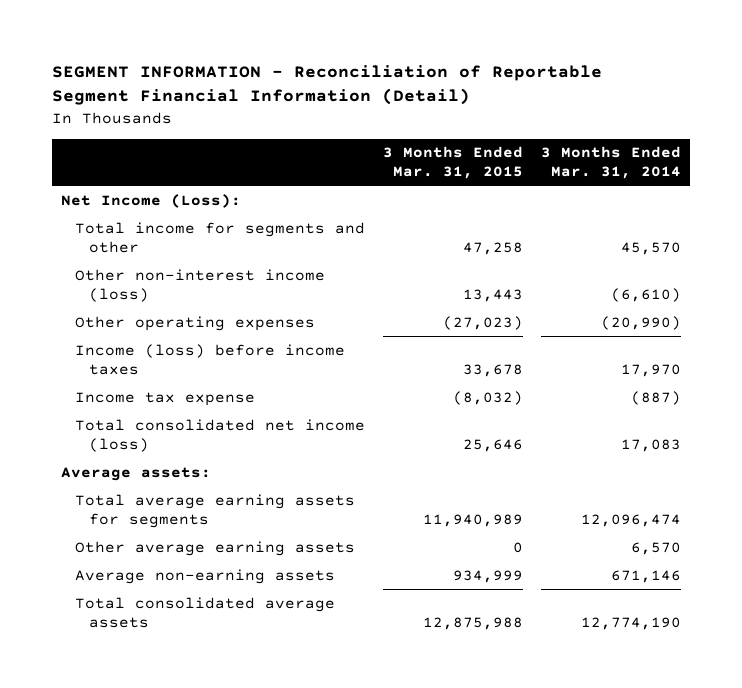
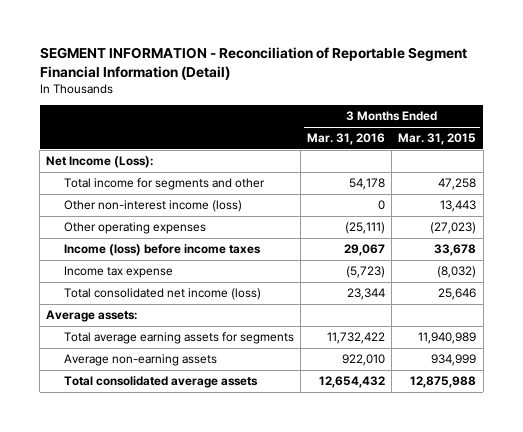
[540,146,681,180] 3 Months Ended Mar. 31, 2014 -> none
none -> [307,133,386,146] Mar. 31, 2016
[75,540,356,556] Other average earning assets -> none

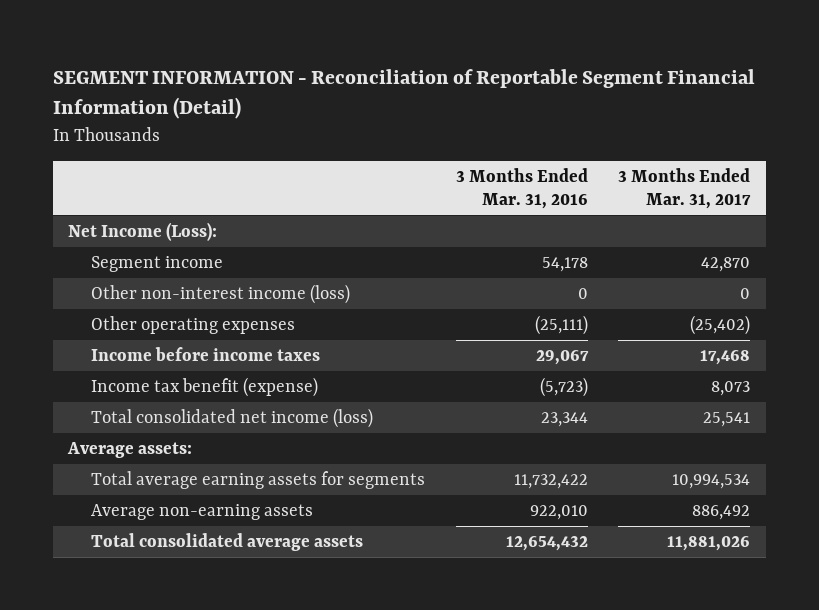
[398,133,477,146] Mar. 31, 2015 -> none
none -> [618,167,752,209] 3 Months Ended Mar. 31, 2017
[63,178,265,191] Total income for segments and other -> [91,255,224,272] Segment income
[63,244,261,257] Income (loss) before income taxes -> [91,346,321,361] Income before income taxes
[63,266,173,279] Income tax expense -> [91,376,319,397] Income tax benefit (expense)

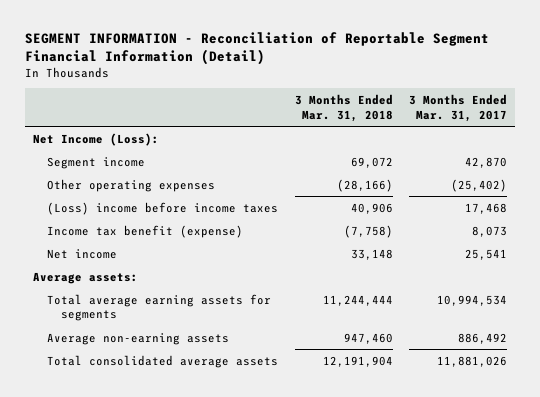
[455,167,588,209] 3 Months Ended Mar. 31, 2016 -> none
none -> [294,94,393,122] 3 Months Ended Mar. 31, 2018
[91,283,351,304] Other non-interest income (loss) -> none
[91,346,321,361] Income before income taxes -> [47,201,279,215] (Loss) income before income taxes
[91,407,374,428] Total consolidated net income (loss) -> [47,248,118,259] Net income

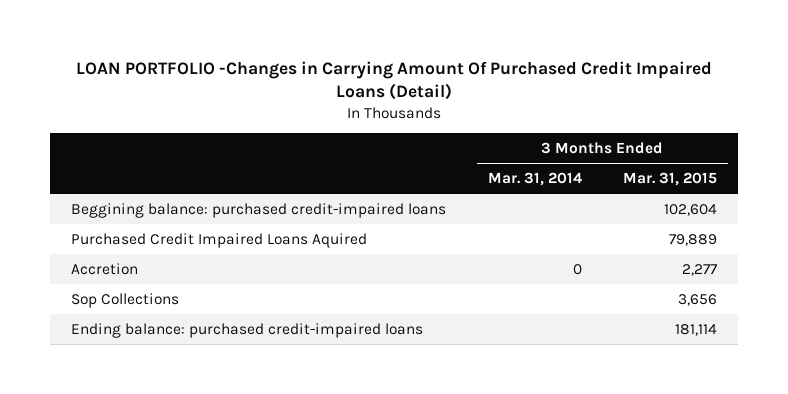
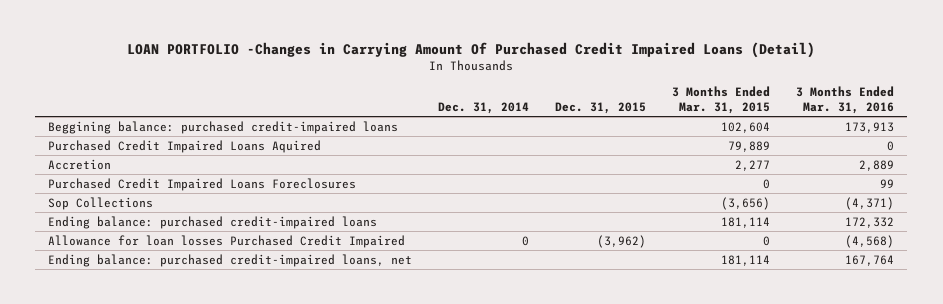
[487,172,582,187] Mar. 31, 2014 -> none
none -> [438,102,530,115] Dec. 31, 2014
none -> [555,102,647,115] Dec. 31, 2015
none -> [796,86,895,115] 3 Months Ended Mar. 31, 2016
none -> [48,177,357,191] Purchased Credit Impaired Loans Foreclosures
[678,293,718,306] 3,656 -> [721,196,771,210] (3,656)
none -> [48,234,406,248] Allowance for loan losses Purchased Credit Impaired
none -> [48,253,413,267] Ending balance: purchased credit-impaired loans, net

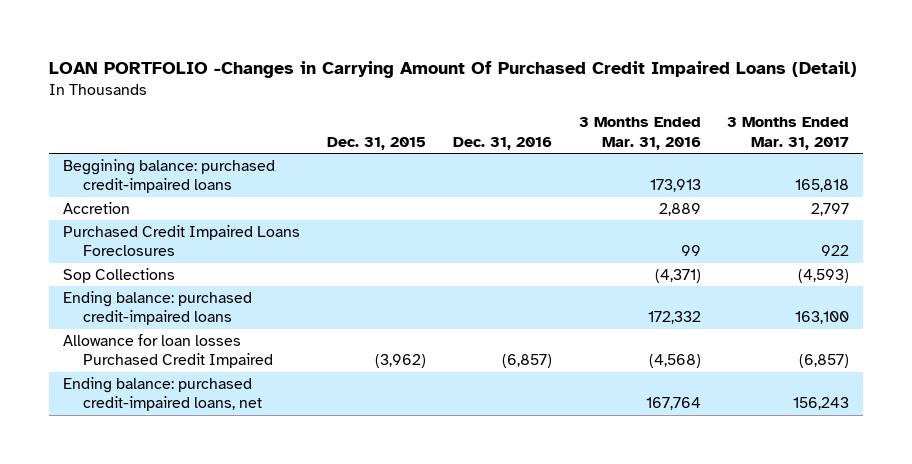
[438,102,530,115] Dec. 31, 2014 -> none
[672,86,771,115] 3 Months Ended Mar. 31, 2015 -> none
none -> [452,136,552,150] Dec. 31, 2016
none -> [727,117,850,150] 3 Months Ended Mar. 31, 2017
[48,139,322,153] Purchased Credit Impaired Loans Aquired -> none

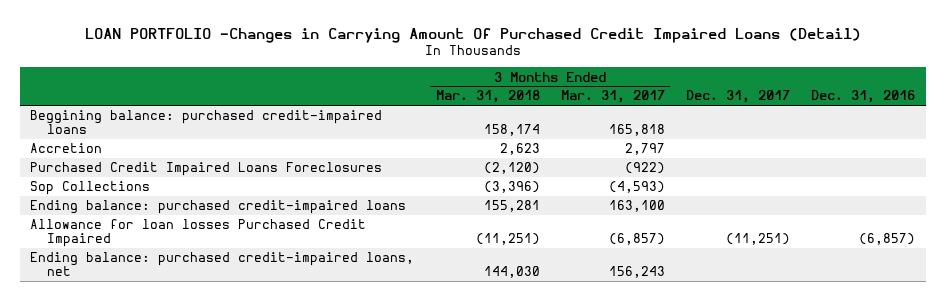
[326,136,426,150] Dec. 31, 2015 -> none
[578,117,701,150] 3 Months Ended Mar. 31, 2016 -> none
none -> [435,90,540,104] Mar. 31, 2018
none -> [686,90,791,104] Dec. 31, 2017
[821,245,850,257] 922 -> [624,162,665,175] (922)

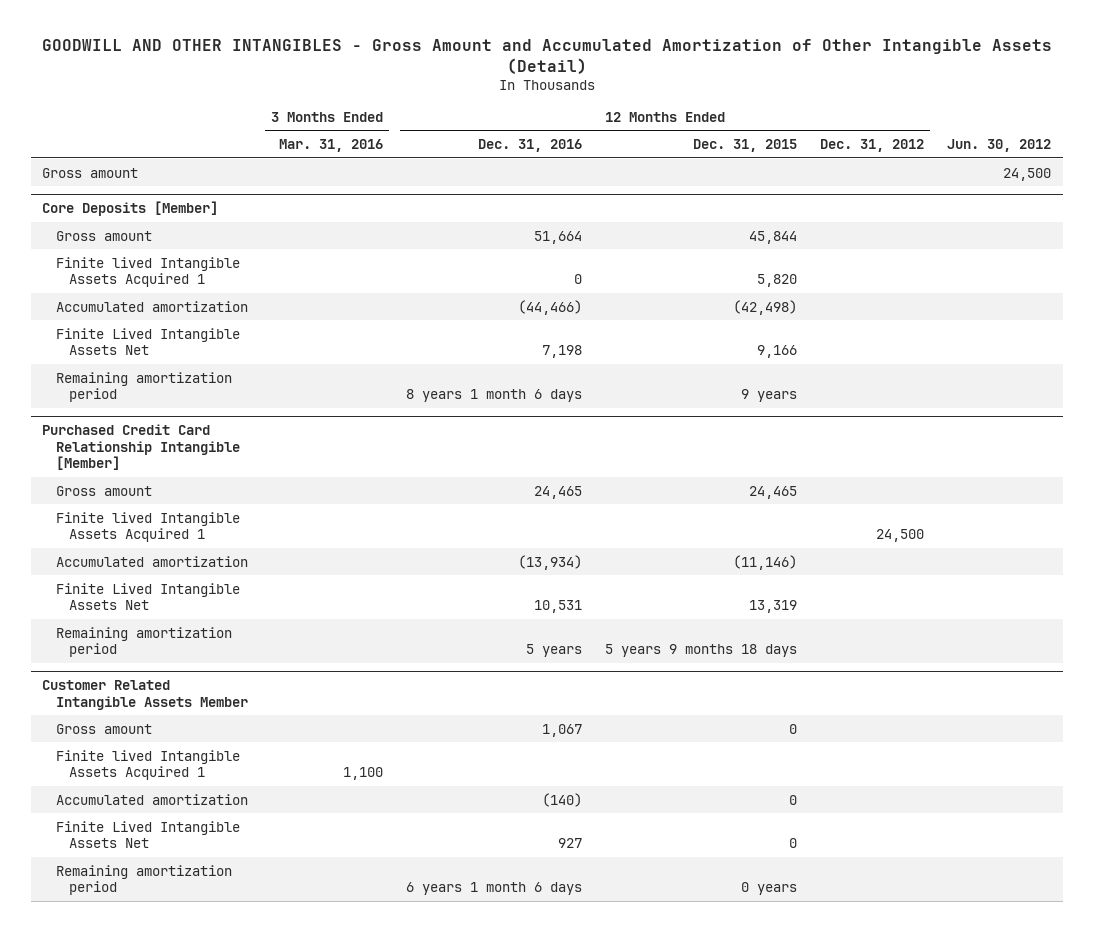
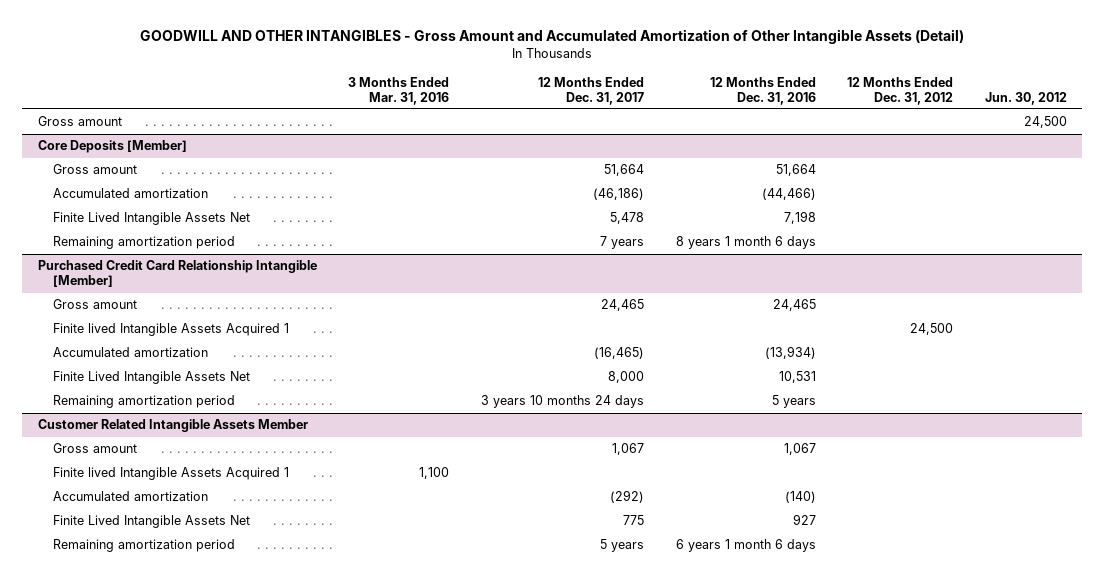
[693,139,798,153] Dec. 31, 2015 -> none
none -> [538,76,645,105] 12 Months Ended Dec. 31, 2017
[55,256,240,288] Finite lived Intangible Assets Acquired 1 -> none

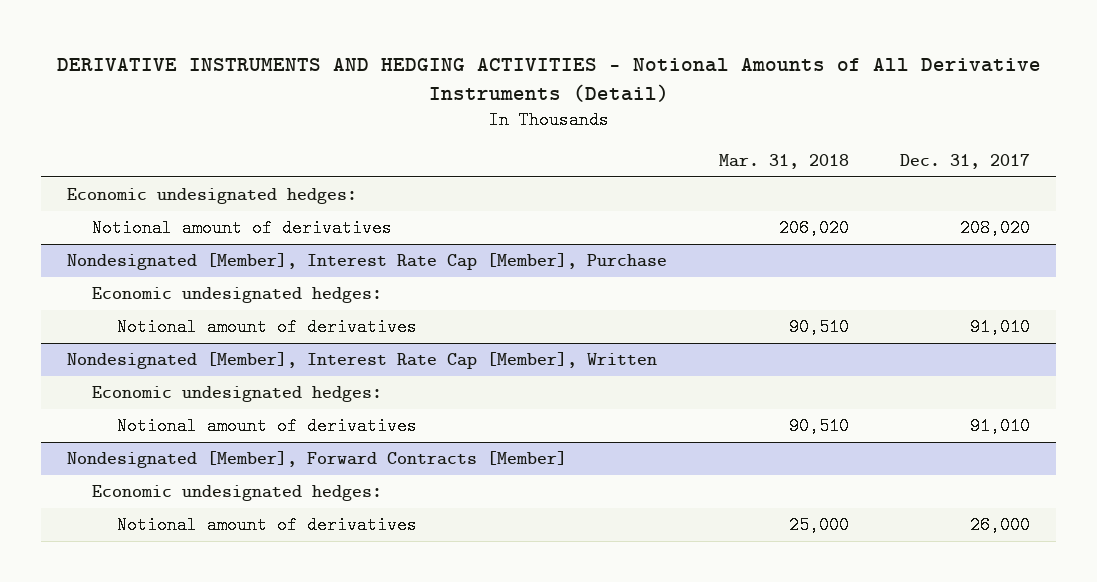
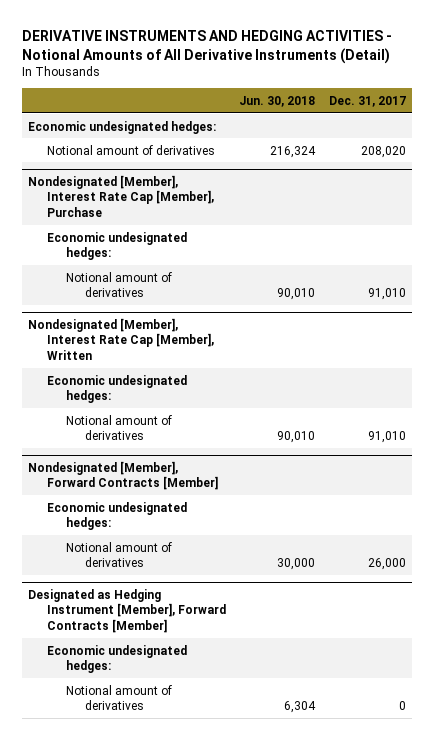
[718,154,849,170] Mar. 31, 2018 -> none
none -> [239,95,316,107] Jun. 30, 2018
none -> [28,589,227,633] Designated as Hedging Instrument [Member], Forward Contracts [Member]
none -> [47,644,188,673] Economic undesignated hedges:
none -> [65,684,172,710] Notional amount of derivatives

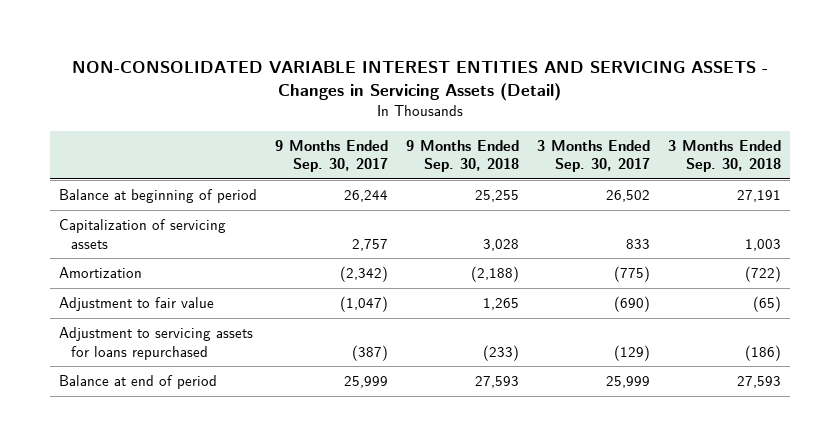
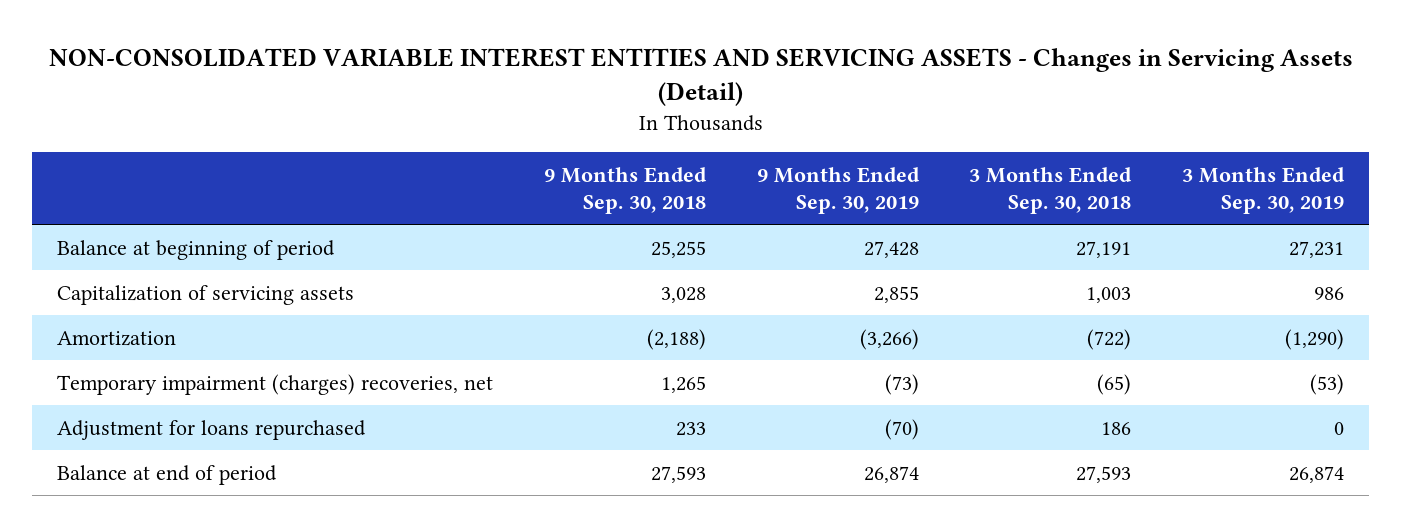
[274,139,388,173] 9 Months Ended Sep. 30, 2017 -> none
[537,139,651,173] 3 Months Ended Sep. 30, 2017 -> none
none -> [756,166,920,215] 9 Months Ended Sep. 30, 2019
none -> [1181,166,1345,215] 3 Months Ended Sep. 30, 2019
[58,296,214,311] Adjustment to fair value -> [57,373,494,395] Temporary impairment (charges) recoveries, net
[58,326,253,360] Adjustment to servicing assets for loans repurchased -> [57,419,367,440] Adjustment for loans repurchased
[483,344,520,361] (233) -> [676,421,707,436] 233
[745,344,782,361] (186) -> [1101,421,1132,435] 186

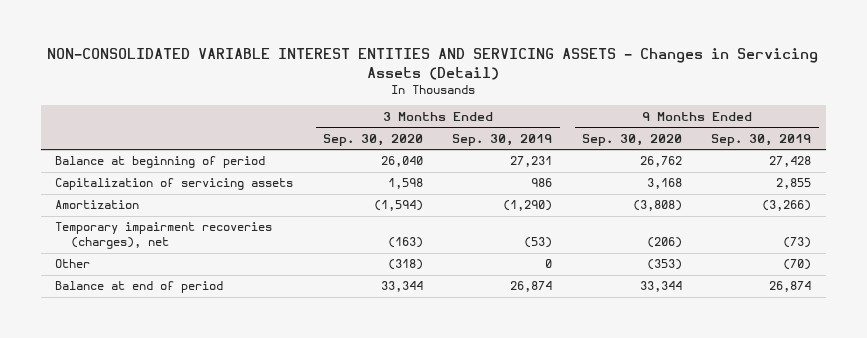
[544,166,708,215] 9 Months Ended Sep. 30, 2018 -> none
[969,166,1133,215] 3 Months Ended Sep. 30, 2018 -> none
none -> [322,133,423,146] Sep. 30, 2020
none -> [581,133,682,146] Sep. 30, 2020
[57,373,494,395] Temporary impairment (charges) recoveries, net -> [55,222,273,250] Temporary impairment recoveries (charges), net
[57,419,367,440] Adjustment for loans repurchased -> [55,259,91,269] Other

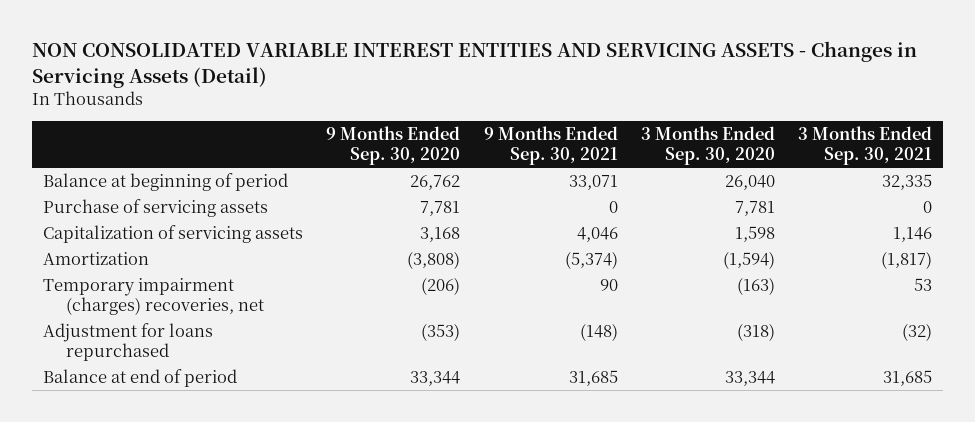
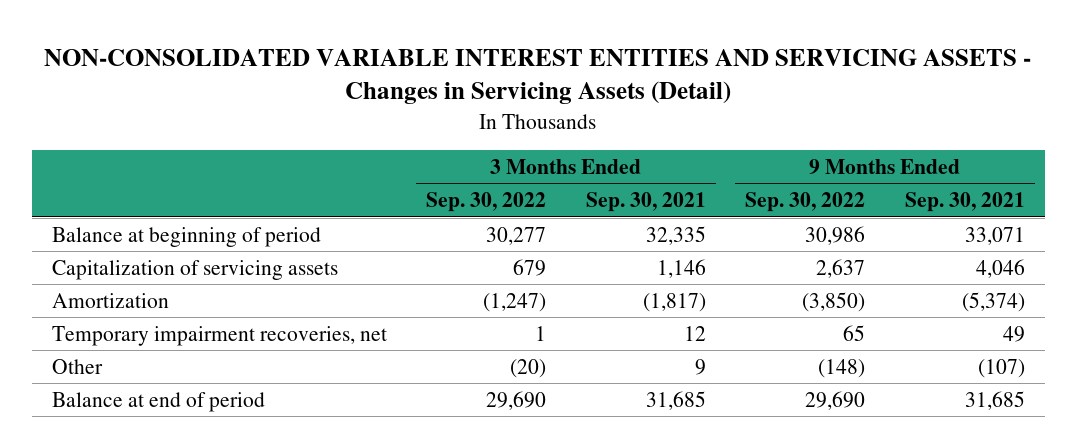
[31,41,917,88] NON CONSOLIDATED VARIABLE INTEREST ENTITIES AND SERVICING ASSETS - Changes in Servicing Assets (Detail) -> [44,48,1032,105] NON-CONSOLIDATED VARIABLE INTEREST ENTITIES AND SERVICING ASSETS - Changes in Servicing Assets (Detail)
[326,126,461,166] 9 Months Ended Sep. 30, 2020 -> none
[640,126,775,166] 3 Months Ended Sep. 30, 2020 -> none
none -> [426,192,547,213] Sep. 30, 2022
none -> [745,192,866,213] Sep. 30, 2022
[43,198,269,217] Purchase of servicing assets -> none
[43,322,214,362] Adjustment for loans repurchased -> none
[43,277,265,316] Temporary impairment (charges) recoveries, net -> [51,325,387,346] Temporary impairment recoveries, net
[599,278,618,291] 90 -> [1002,325,1025,342] 49
[913,277,932,291] 53 -> [683,325,706,341] 12
none -> [51,358,103,374] Other

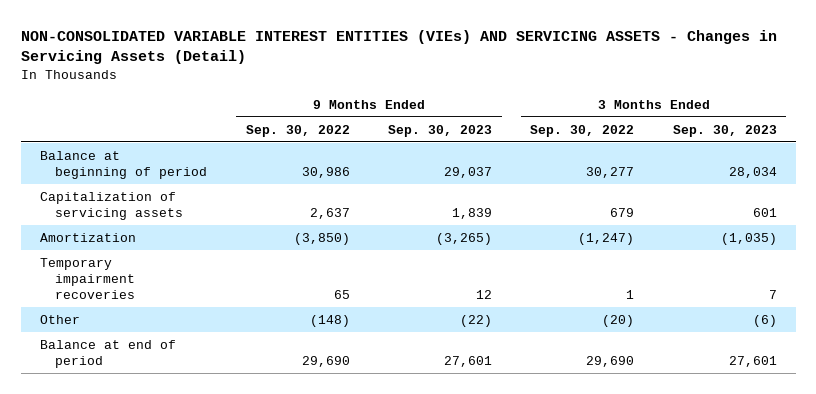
[44,48,1032,105] NON-CONSOLIDATED VARIABLE INTEREST ENTITIES AND SERVICING ASSETS - Changes in Servicing Assets (Detail) -> [20,29,777,65] NON-CONSOLIDATED VARIABLE INTEREST ENTITIES (VIEs) AND SERVICING ASSETS - Changes in Servicing Assets (Detail)
[585,192,706,213] Sep. 30, 2021 -> none
[904,192,1025,213] Sep. 30, 2021 -> none
none -> [388,124,493,137] Sep. 30, 2023
none -> [672,124,777,137] Sep. 30, 2023
[51,325,387,346] Temporary impairment recoveries, net -> [39,257,136,299] Temporary impairment recoveries

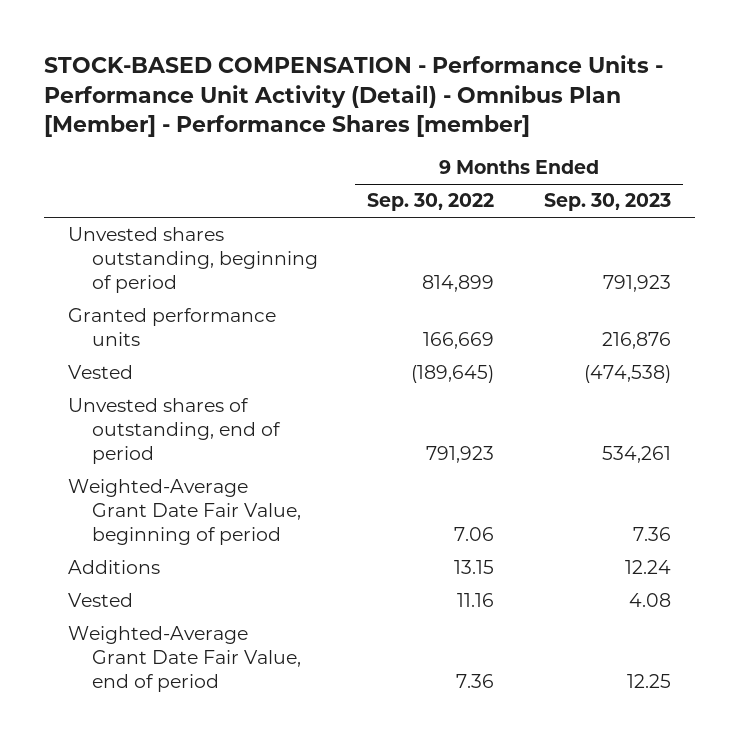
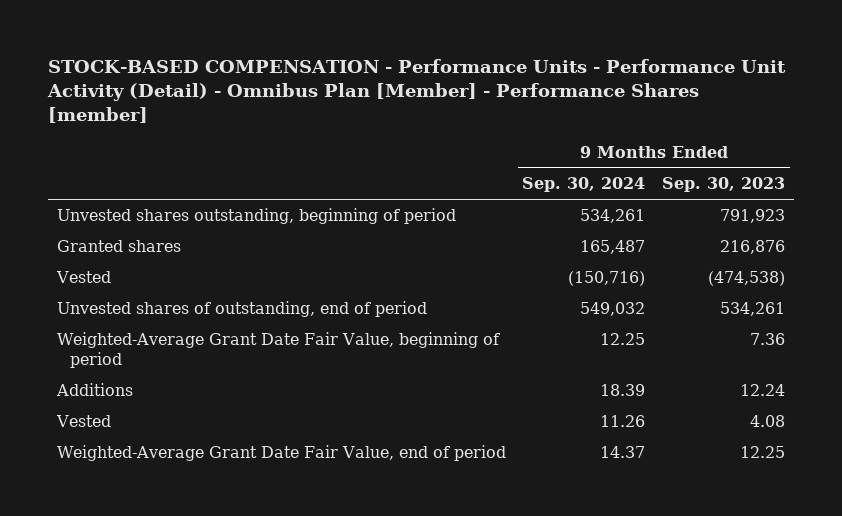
[367,193,495,212] Sep. 30, 2022 -> none
none -> [522,177,646,193] Sep. 30, 2024
[68,308,277,347] Granted performance units -> [56,240,181,253] Granted shares

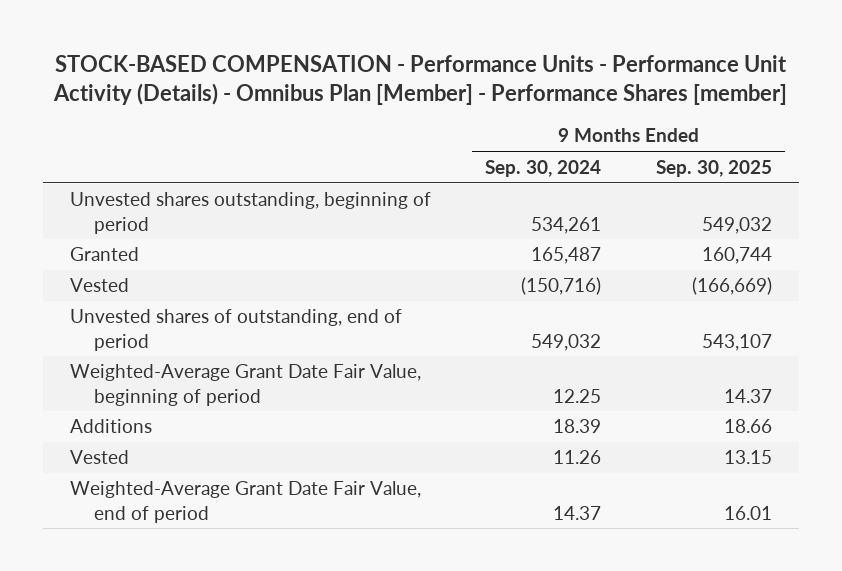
[47,58,787,124] STOCK-BASED COMPENSATION - Performance Units - Performance Unit Activity (Detail) - Omnibus Plan [Member] - Performance Shares [member] -> [52,55,787,106] STOCK-BASED COMPENSATION - Performance Units - Performance Unit Activity (Details) - Omnibus Plan [Member] - Performance Shares [member]
[662,177,786,193] Sep. 30, 2023 -> none
none -> [655,159,772,177] Sep. 30, 2025
[56,240,181,253] Granted shares -> [70,247,140,262] Granted

